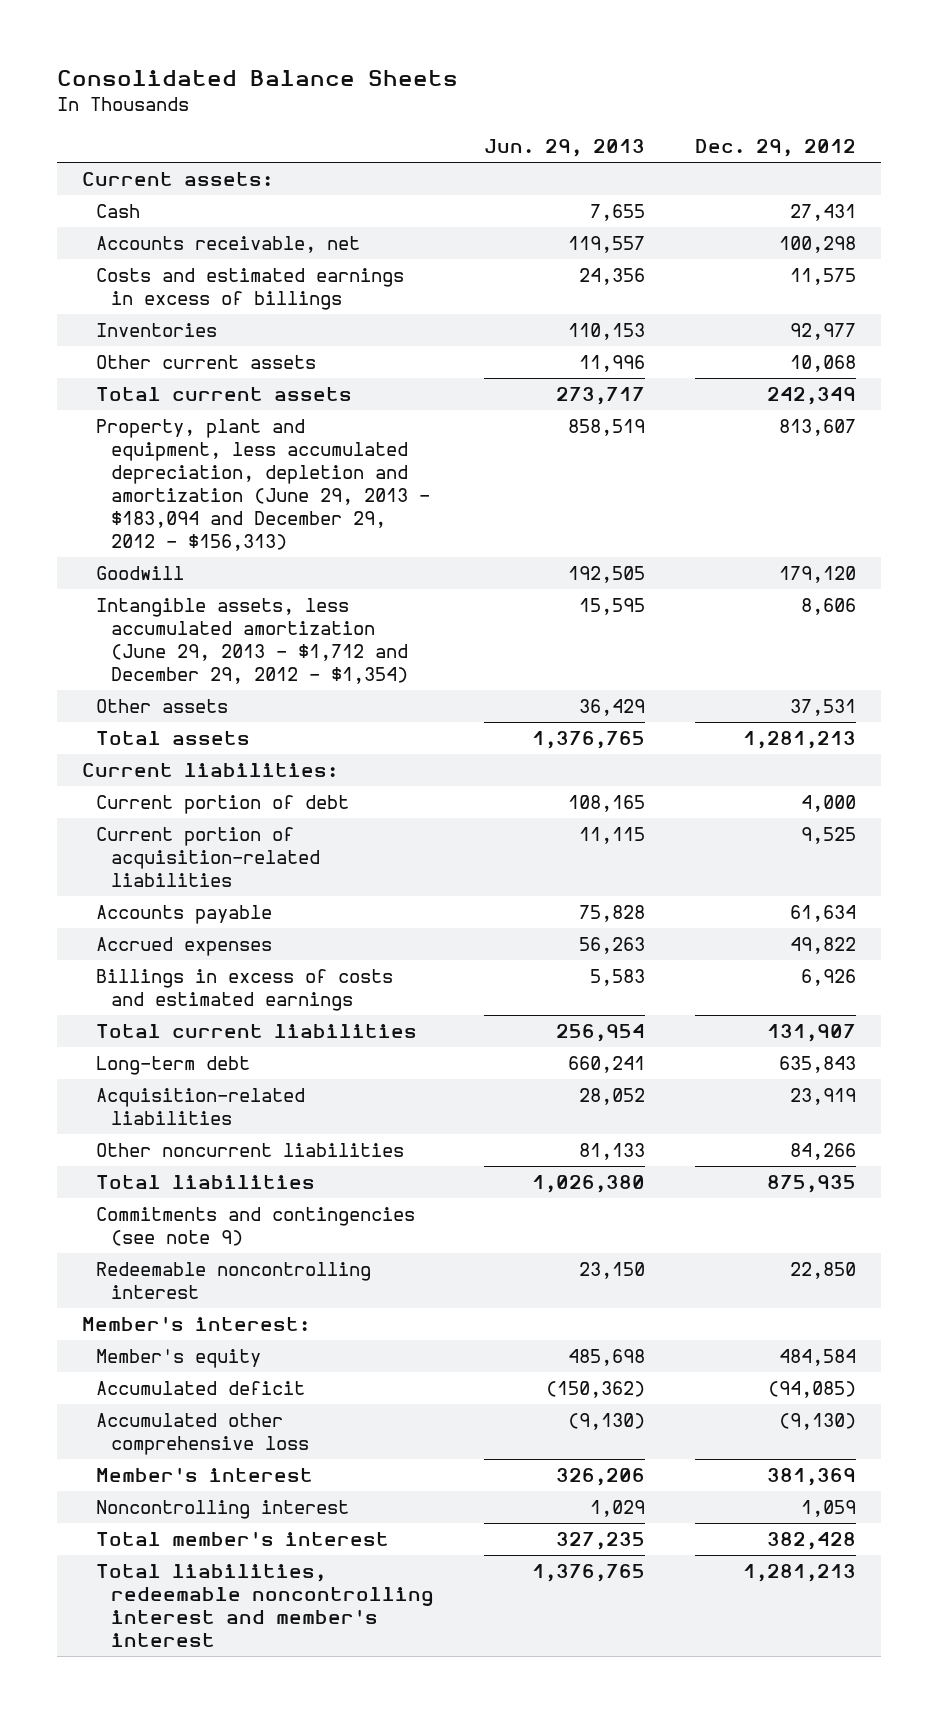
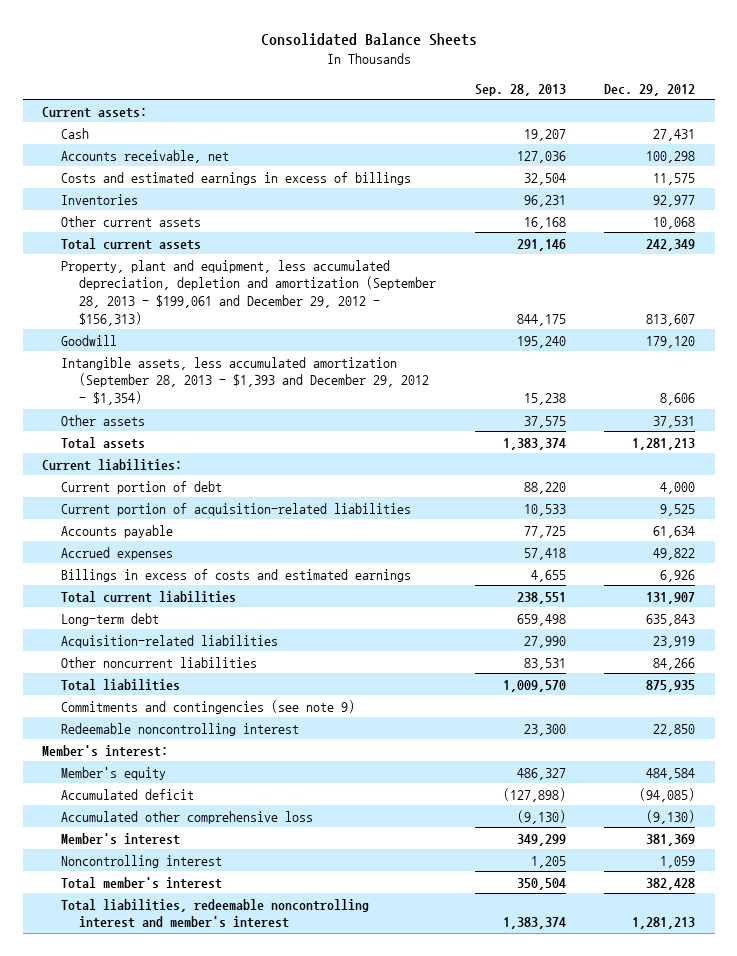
[483,138,645,157] Jun. 29, 2013 -> none
none -> [474,83,566,96] Sep. 28, 2013
[96,419,430,552] Property, plant and equipment, less accumulated depreciation, depletion and amortization (June 29, 2013 - $183,094 and December 29, 2012 - $156,313) -> [60,259,437,326] Property, plant and equipment, less accumulated depreciation, depletion and amortization (September 28, 2013 - $199,061 and December 29, 2012 - $156,313)
[96,598,408,685] Intangible assets, less accumulated amortization (June 29, 2013 - $1,712 and December 29, 2012 - $1,354) -> [60,356,430,405] Intangible assets, less accumulated amortization (September 28, 2013 - $1,393 and December 29, 2012 - $1,354)

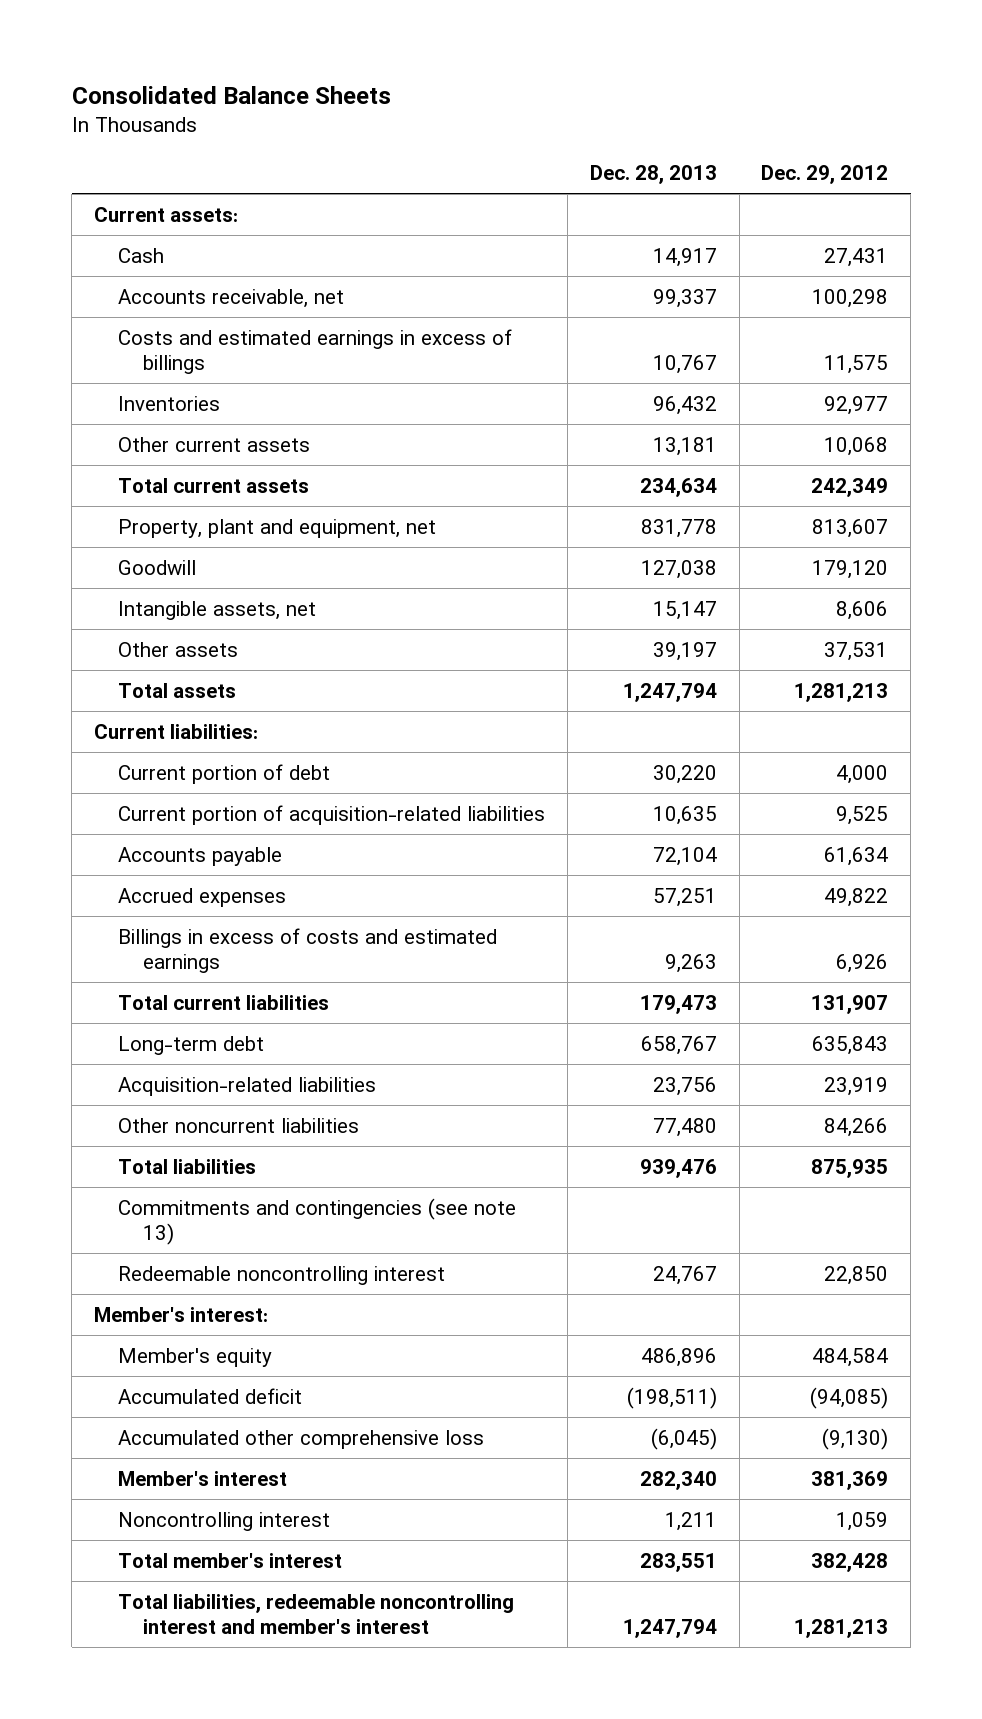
[474,83,566,96] Sep. 28, 2013 -> none
none -> [589,165,717,185] Dec. 28, 2013
[60,259,437,326] Property, plant and equipment, less accumulated depreciation, depletion and amortization (September 28, 2013 - $199,061 and December 29, 2012 - $156,313) -> [118,518,437,538] Property, plant and equipment, net
[60,356,430,405] Intangible assets, less accumulated amortization (September 28, 2013 - $1,393 and December 29, 2012 - $1,354) -> [118,600,317,620] Intangible assets, net
[60,699,355,714] Commitments and contingencies (see note 9) -> [118,1197,517,1245] Commitments and contingencies (see note 13)

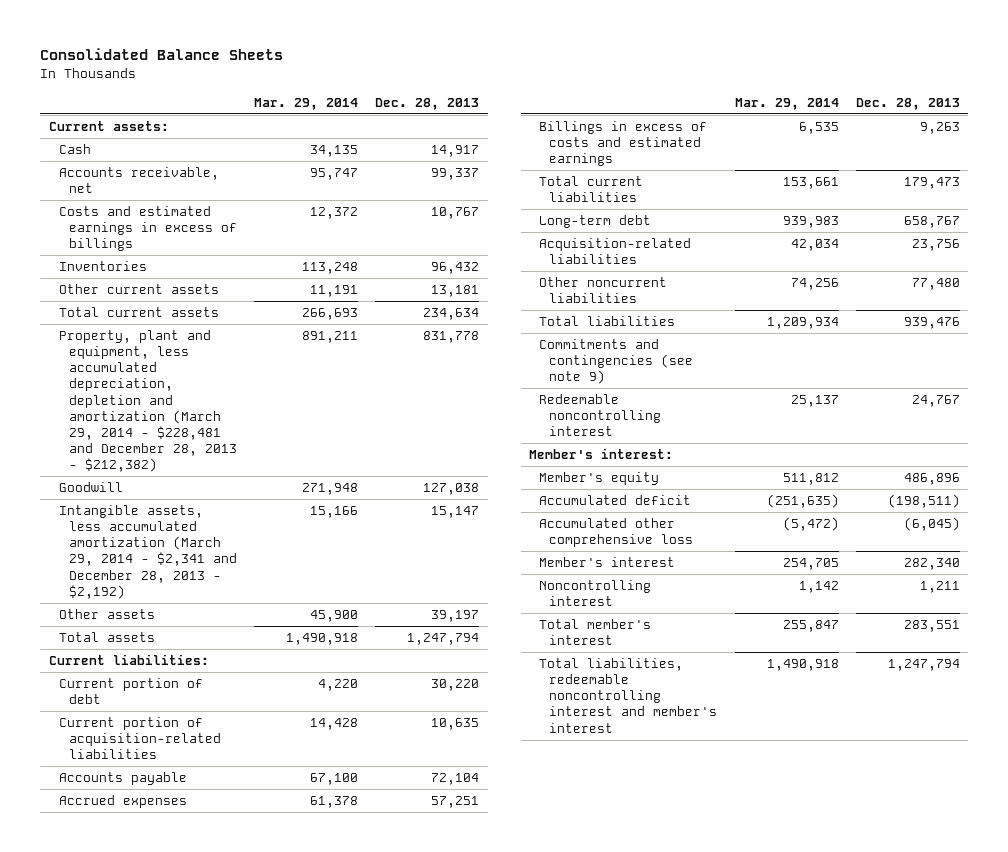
[761,165,889,185] Dec. 29, 2012 -> none
none -> [254,97,359,110] Mar. 29, 2014
[118,518,437,538] Property, plant and equipment, net -> [58,330,237,473] Property, plant and equipment, less accumulated depreciation, depletion and amortization (March 29, 2014 - $228,481 and December 28, 2013 - $212,382)
[118,600,317,620] Intangible assets, net -> [58,505,237,599] Intangible assets, less accumulated amortization (March 29, 2014 - $2,341 and December 28, 2013 - $2,192)
[118,1197,517,1245] Commitments and contingencies (see note 13) -> [539,339,694,385] Commitments and contingencies (see note 9)

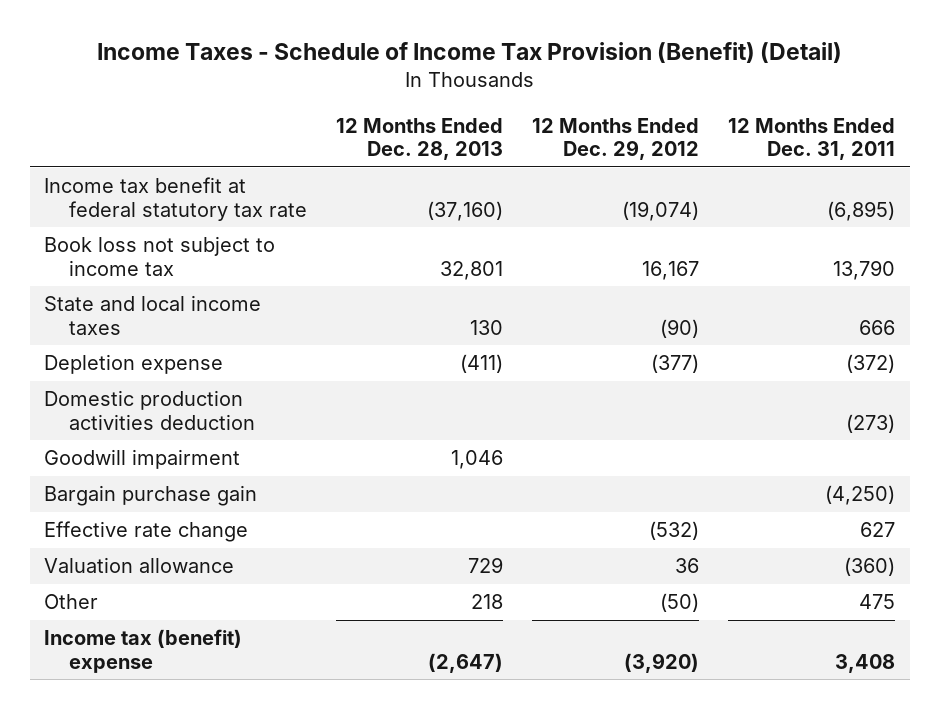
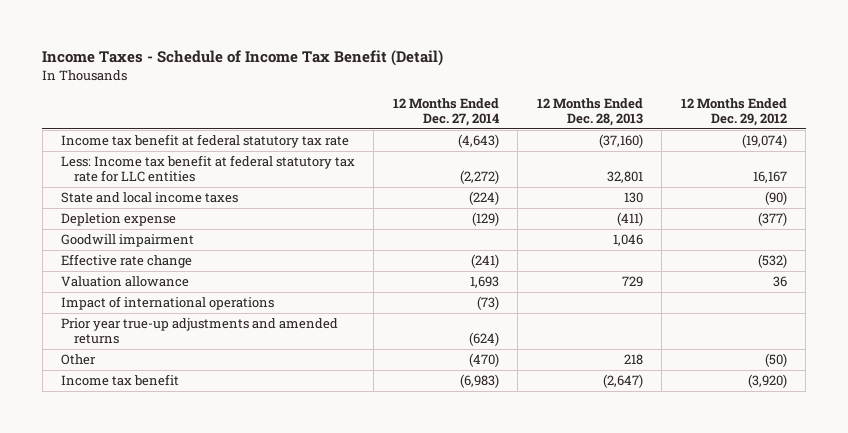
[96,42,842,64] Income Taxes - Schedule of Income Tax Provision (Benefit) (Detail) -> [42,50,444,67] Income Taxes - Schedule of Income Tax Benefit (Detail)
[728,117,896,161] 12 Months Ended Dec. 31, 2011 -> none
none -> [392,97,499,126] 12 Months Ended Dec. 27, 2014
[44,236,276,276] Book loss not subject to income tax -> [61,155,356,183] Less: Income tax benefit at federal statutory tax rate for LLC entities
[44,390,255,430] Domestic production activities deduction -> none
[44,485,258,507] Bargain purchase gain -> none
none -> [61,296,275,311] Impact of international operations
none -> [61,318,339,345] Prior year true-up adjustments and amended returns
[44,629,243,673] Income tax (benefit) expense -> [61,374,180,387] Income tax benefit

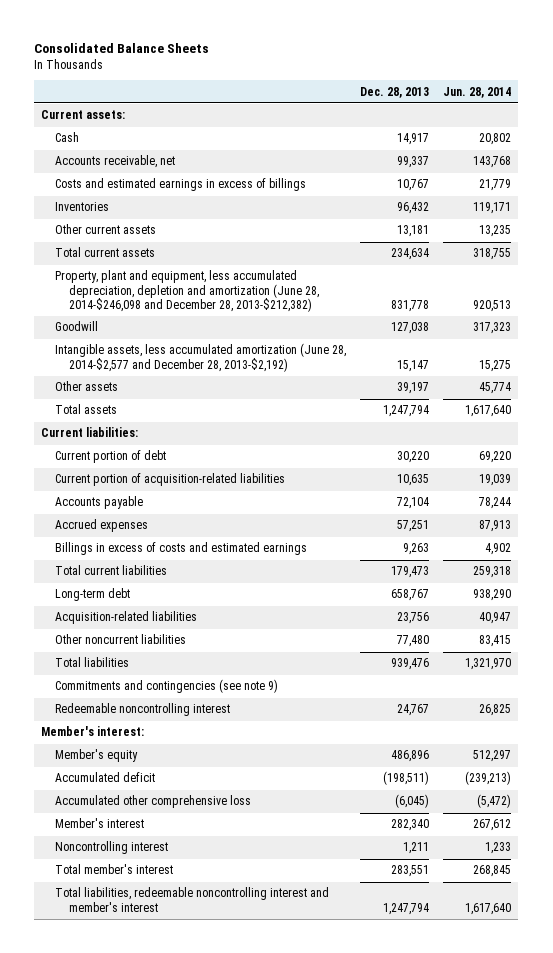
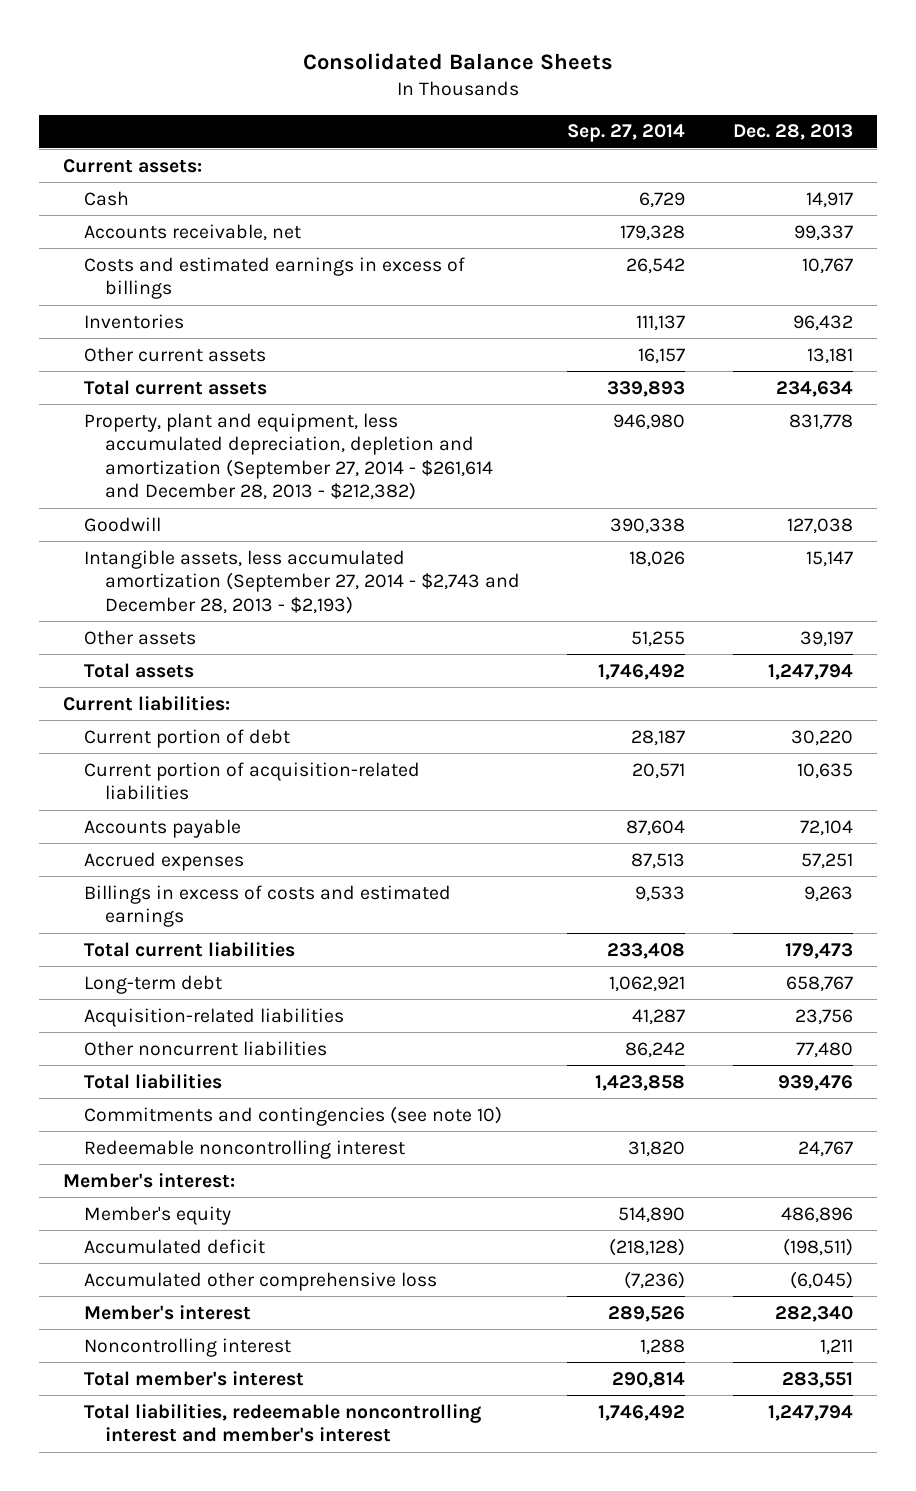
[443,86,512,98] Jun. 28, 2014 -> none
none -> [567,124,686,143] Sep. 27, 2014
[55,270,320,313] Property, plant and equipment, less accumulated depreciation, depletion and amortization (June 28, 2014-$246,098 and December 28, 2013-$212,382) -> [83,412,493,501] Property, plant and equipment, less accumulated depreciation, depletion and amortization (September 27, 2014 - $261,614 and December 28, 2013 - $212,382)
[55,343,347,372] Intangible assets, less accumulated amortization (June 28, 2014-$2,577 and December 28, 2013-$2,192) -> [83,549,520,614] Intangible assets, less accumulated amortization (September 27, 2014 - $2,743 and December 28, 2013 - $2,193)
[55,679,279,694] Commitments and contingencies (see note 9) -> [83,1105,502,1126] Commitments and contingencies (see note 10)

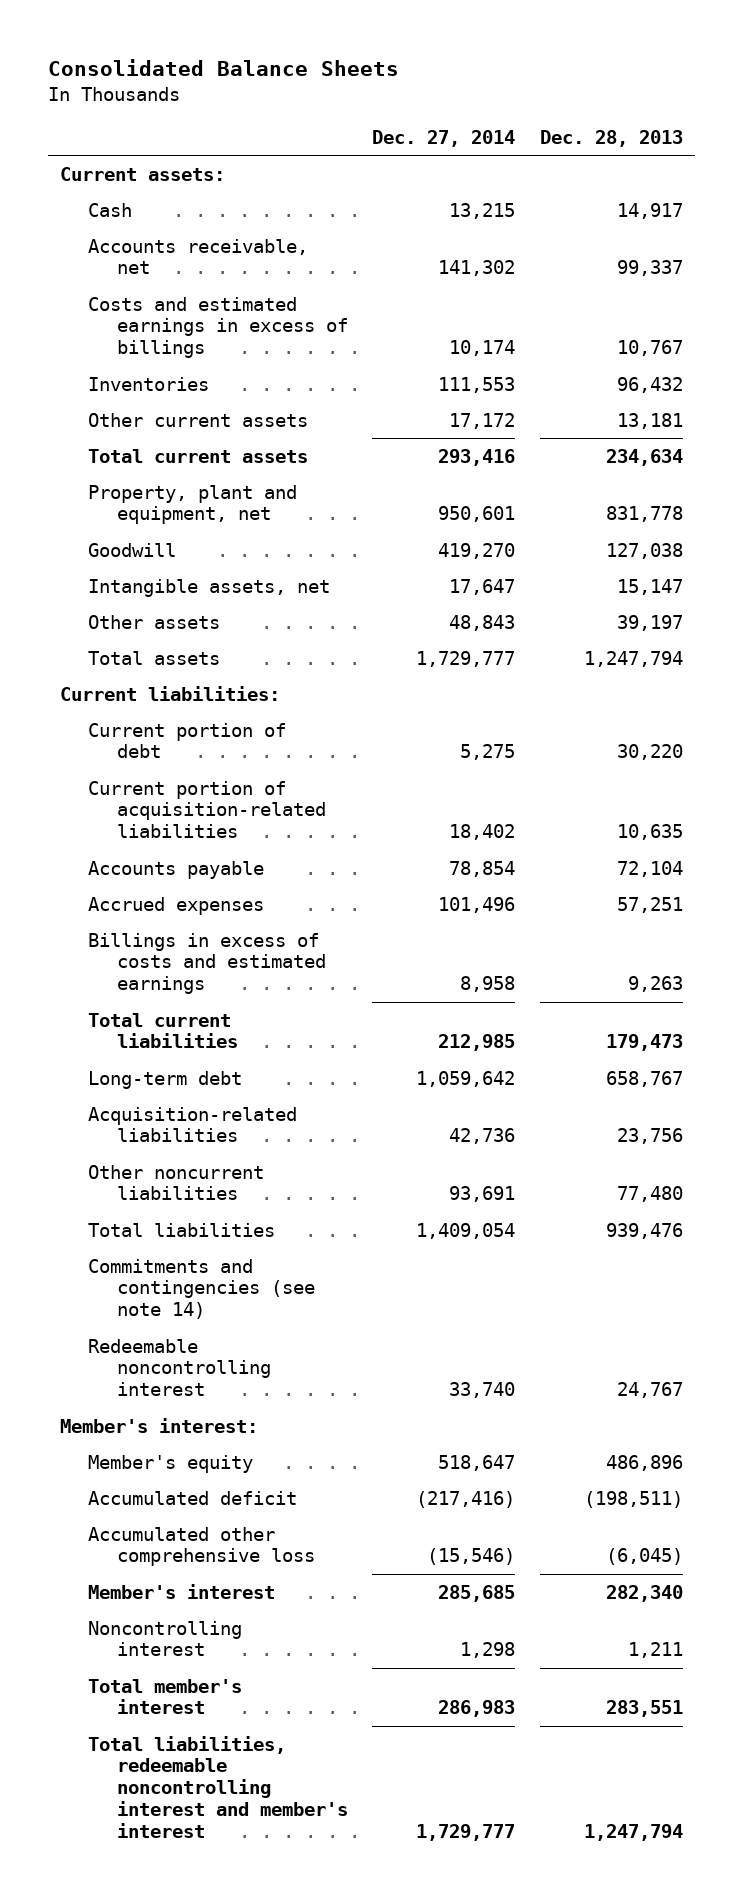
[567,124,686,143] Sep. 27, 2014 -> none
none -> [372,130,516,148] Dec. 27, 2014
[83,412,493,501] Property, plant and equipment, less accumulated depreciation, depletion and amortization (September 27, 2014 - $261,614 and December 28, 2013 - $212,382) -> [88,484,298,525] Property, plant and equipment, net
[83,549,520,614] Intangible assets, less accumulated amortization (September 27, 2014 - $2,743 and December 28, 2013 - $2,193) -> [88,578,331,597] Intangible assets, net
[83,1105,502,1126] Commitments and contingencies (see note 10) -> [88,1258,315,1320] Commitments and contingencies (see note 14)

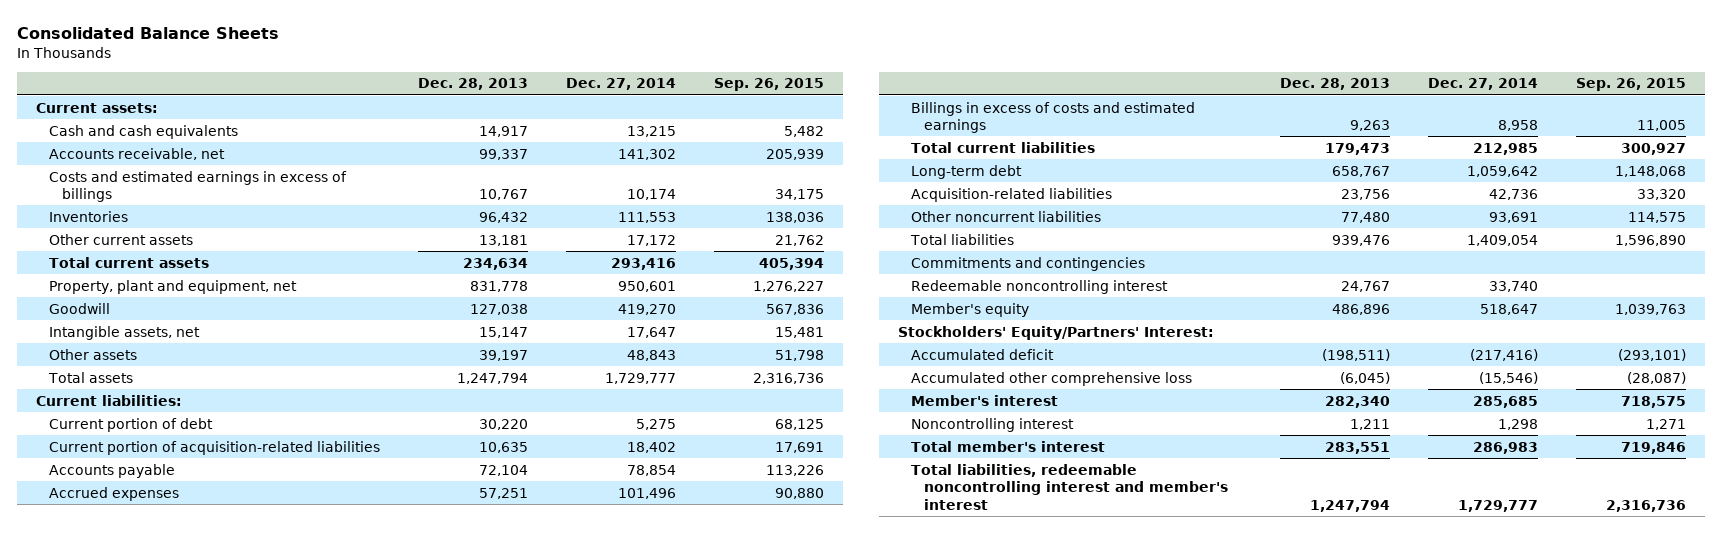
none -> [714,78,825,92] Sep. 26, 2015
[88,202,133,217] Cash -> [49,124,239,139] Cash and cash equivalents
[88,1258,315,1320] Commitments and contingencies (see note 14) -> [910,256,1145,271] Commitments and contingencies
[60,1417,259,1433] Member's interest: -> none
none -> [897,325,1214,340] Stockholders' Equity/Partners' Interest:

